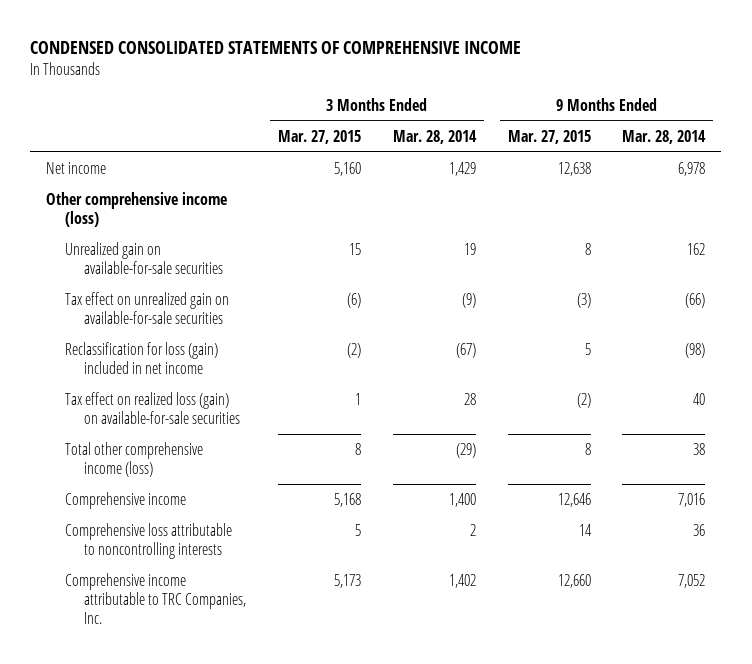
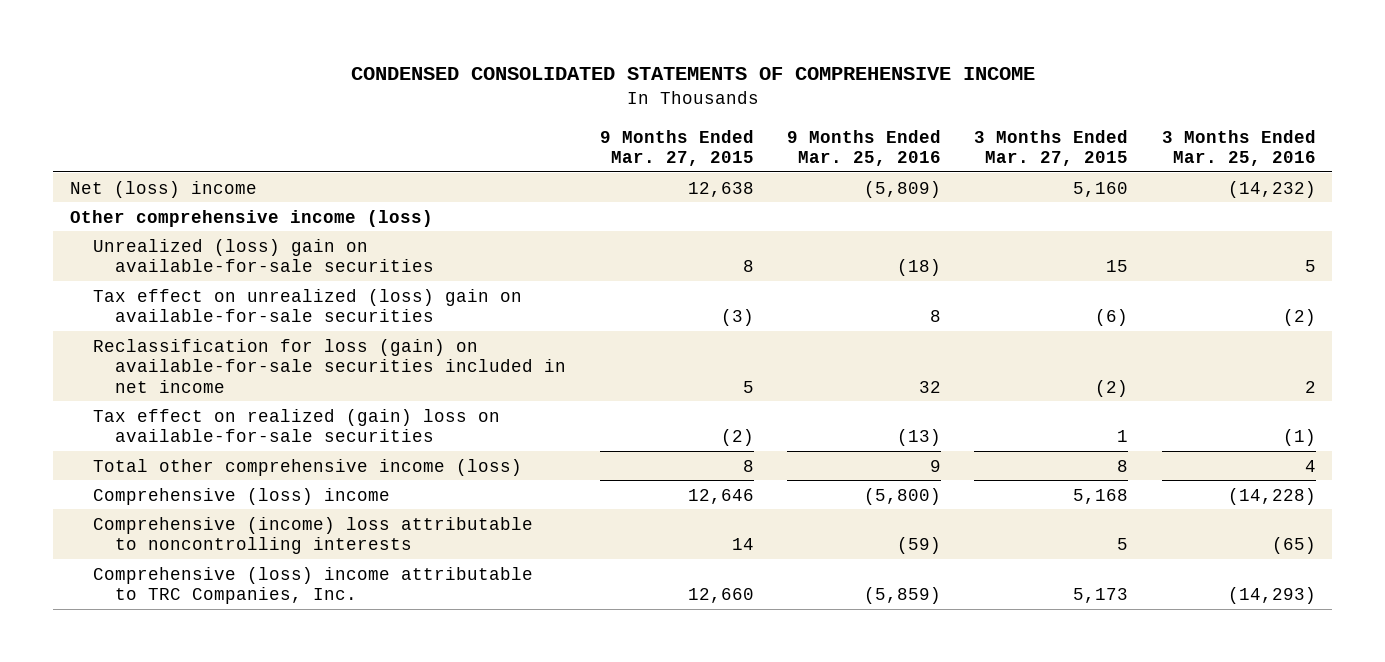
[392,129,477,144] Mar. 28, 2014 -> none
[622,129,707,144] Mar. 28, 2014 -> none
none -> [787,129,942,167] 9 Months Ended Mar. 25, 2016
none -> [1161,129,1316,167] 3 Months Ended Mar. 25, 2016
[46,161,107,174] Net income -> [69,180,257,198] Net (loss) income
[65,241,224,274] Unrealized gain on available-for-sale securities -> [92,238,435,273] Unrealized (loss) gain on available-for-sale securities
[65,291,230,324] Tax effect on unrealized gain on available-for-sale securities -> [92,288,522,323] Tax effect on unrealized (loss) gain on available-for-sale securities
[65,341,219,374] Reclassification for loss (gain) included in net income -> [92,338,567,393] Reclassification for loss (gain) on available-for-sale securities included in net income
[65,391,241,424] Tax effect on realized loss (gain) on available-for-sale securities -> [92,408,500,443] Tax effect on realized (gain) loss on available-for-sale securities
[65,491,187,509] Comprehensive income -> [92,487,390,505] Comprehensive (loss) income
[65,522,233,559] Comprehensive loss attributable to noncontrolling interests -> [92,516,533,555] Comprehensive (income) loss attributable to noncontrolling interests
[65,572,247,624] Comprehensive income attributable to TRC Companies, Inc. -> [92,566,533,605] Comprehensive (loss) income attributable to TRC Companies, Inc.

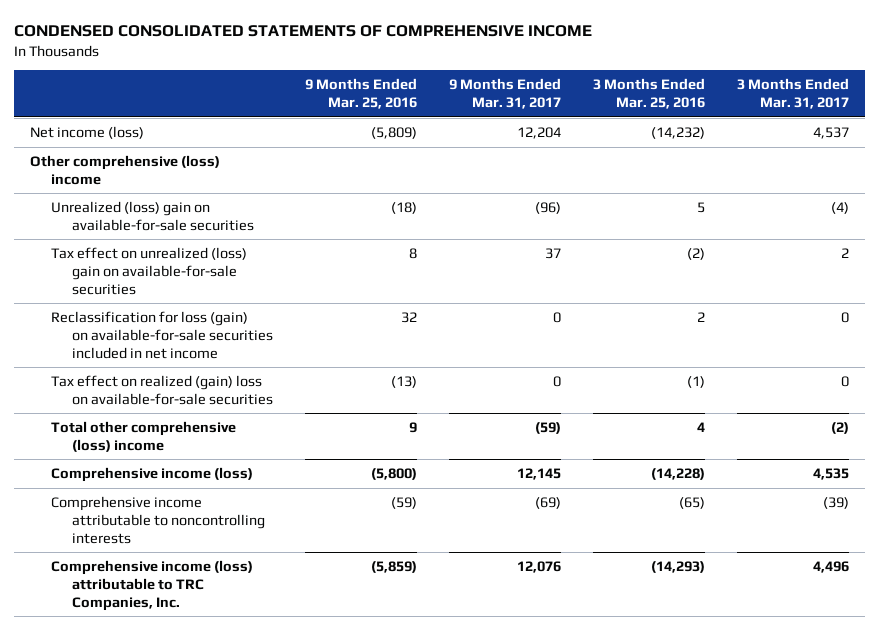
[599,129,754,167] 9 Months Ended Mar. 27, 2015 -> none
[974,129,1129,167] 3 Months Ended Mar. 27, 2015 -> none
none -> [449,78,562,110] 9 Months Ended Mar. 31, 2017
none -> [736,78,849,110] 3 Months Ended Mar. 31, 2017
[69,180,257,198] Net (loss) income -> [29,125,144,139] Net income (loss)
[69,209,433,227] Other comprehensive income (loss) -> [29,154,220,185] Other comprehensive (loss) income
[92,458,522,476] Total other comprehensive income (loss) -> [51,420,237,452] Total other comprehensive (loss) income
[92,487,390,505] Comprehensive (loss) income -> [51,466,254,482] Comprehensive income (loss)
[92,516,533,555] Comprehensive (income) loss attributable to noncontrolling interests -> [51,495,266,544] Comprehensive income attributable to noncontrolling interests
[92,566,533,605] Comprehensive (loss) income attributable to TRC Companies, Inc. -> [51,559,254,611] Comprehensive income (loss) attributable to TRC Companies, Inc.

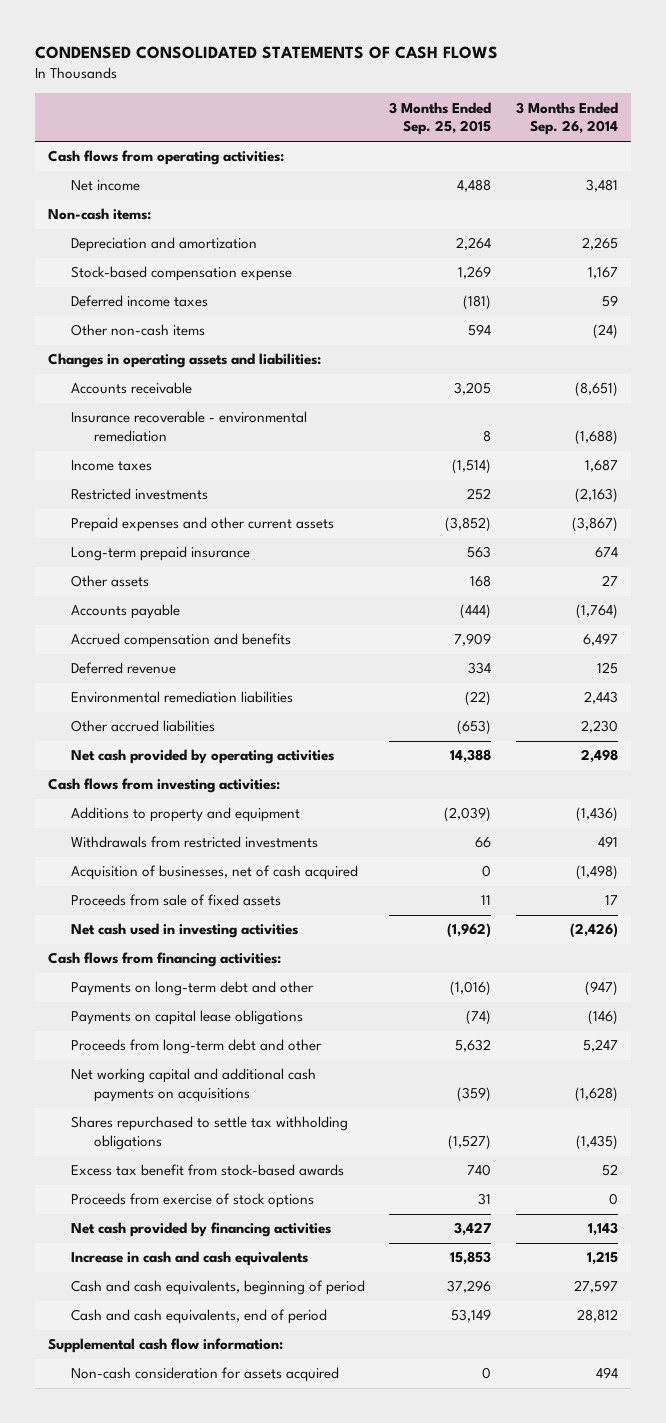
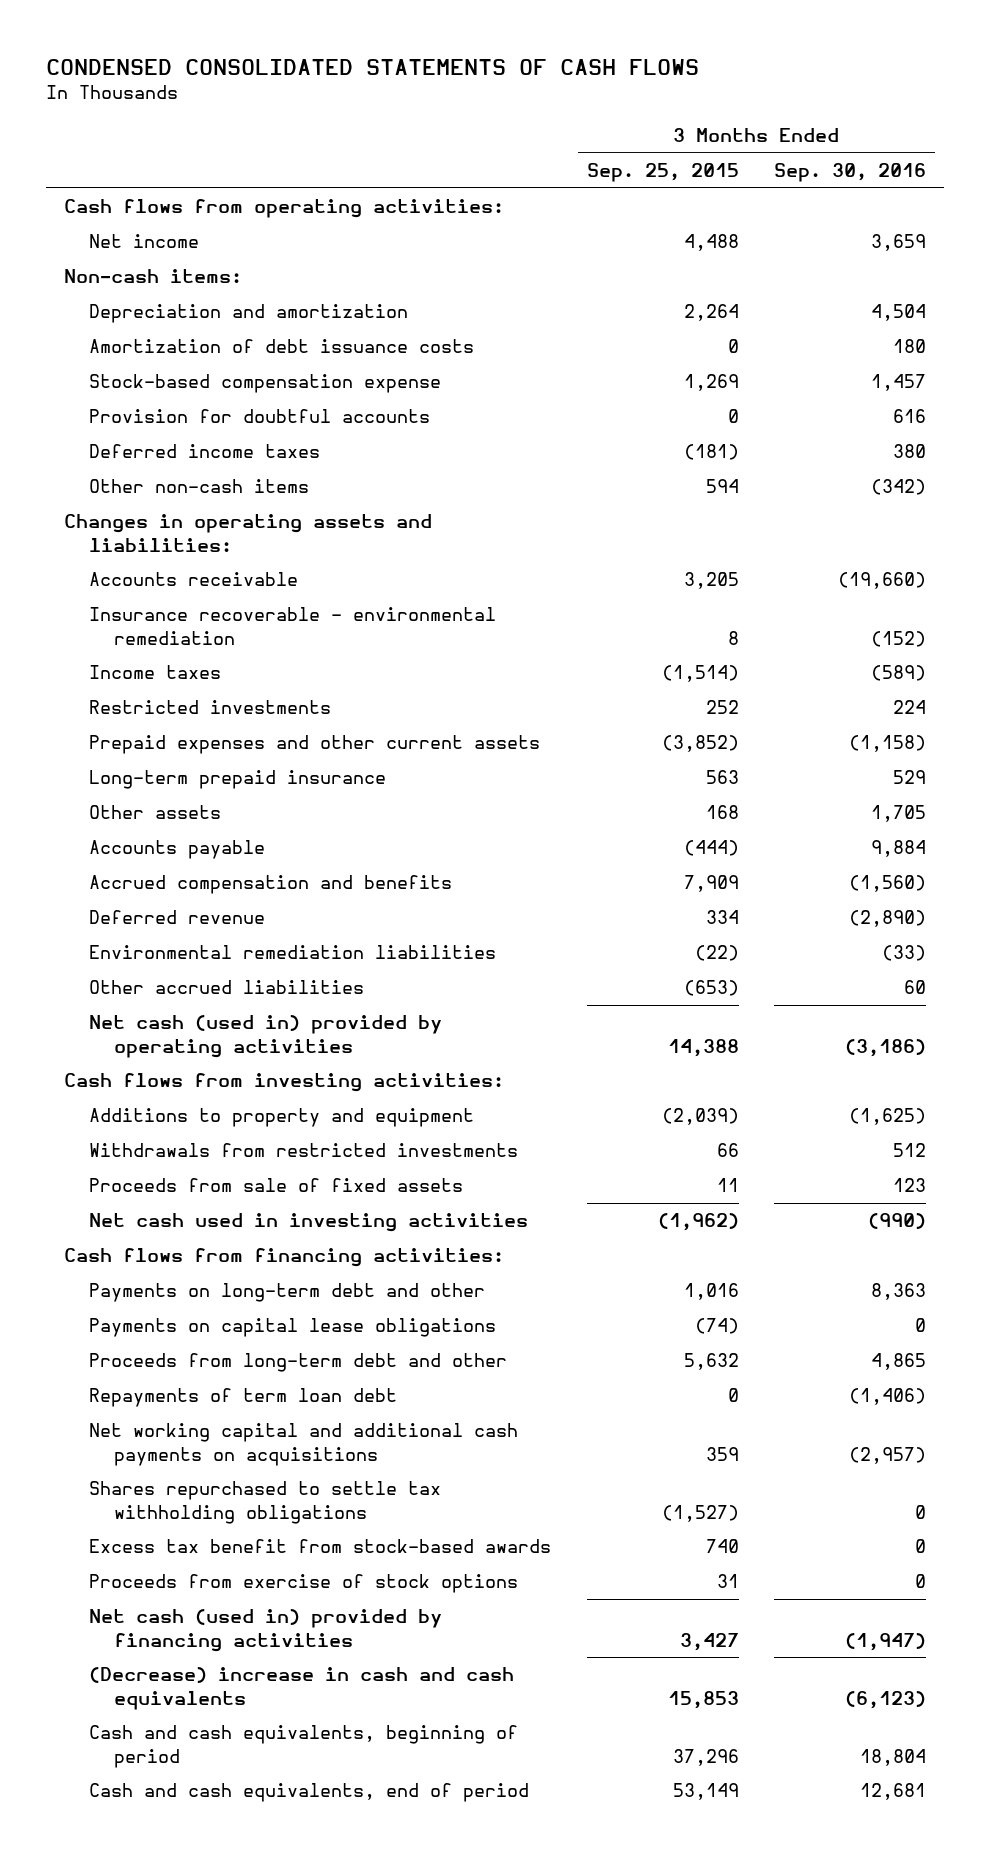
[516,101,619,136] 3 Months Ended Sep. 26, 2014 -> none
none -> [774,163,927,183] Sep. 30, 2016
none -> [89,339,475,354] Amortization of debt issuance costs
none -> [89,409,431,424] Provision for doubtful accounts
[70,749,334,765] Net cash provided by operating activities -> [89,1015,443,1058] Net cash (used in) provided by operating activities
[70,865,358,881] Acquisition of businesses, net of cash acquired -> none
[450,981,492,997] (1,016) -> [683,1283,739,1301] 1,016
none -> [89,1388,398,1408] Repayments of term loan debt
[457,1087,492,1103] (359) -> [705,1446,739,1461] 359
[70,1222,331,1238] Net cash provided by financing activities -> [89,1609,443,1652] Net cash (used in) provided by financing activities
[70,1251,308,1267] Increase in cash and cash equivalents -> [89,1667,515,1710] (Decrease) increase in cash and cash equivalents
[47,1338,283,1354] Supplemental cash flow information: -> none
[70,1367,339,1383] Non-cash consideration for assets acquired -> none

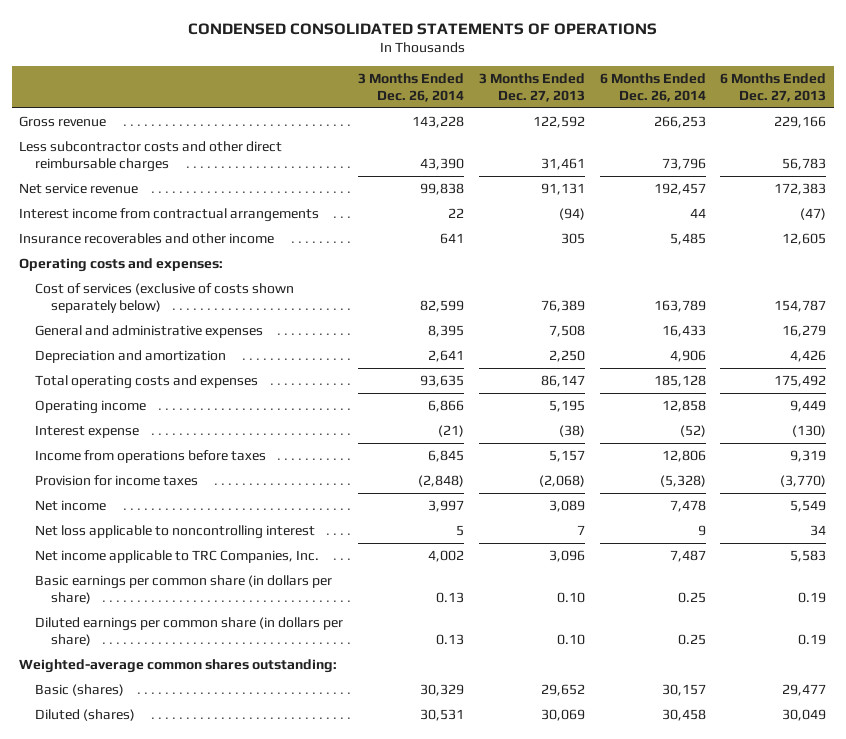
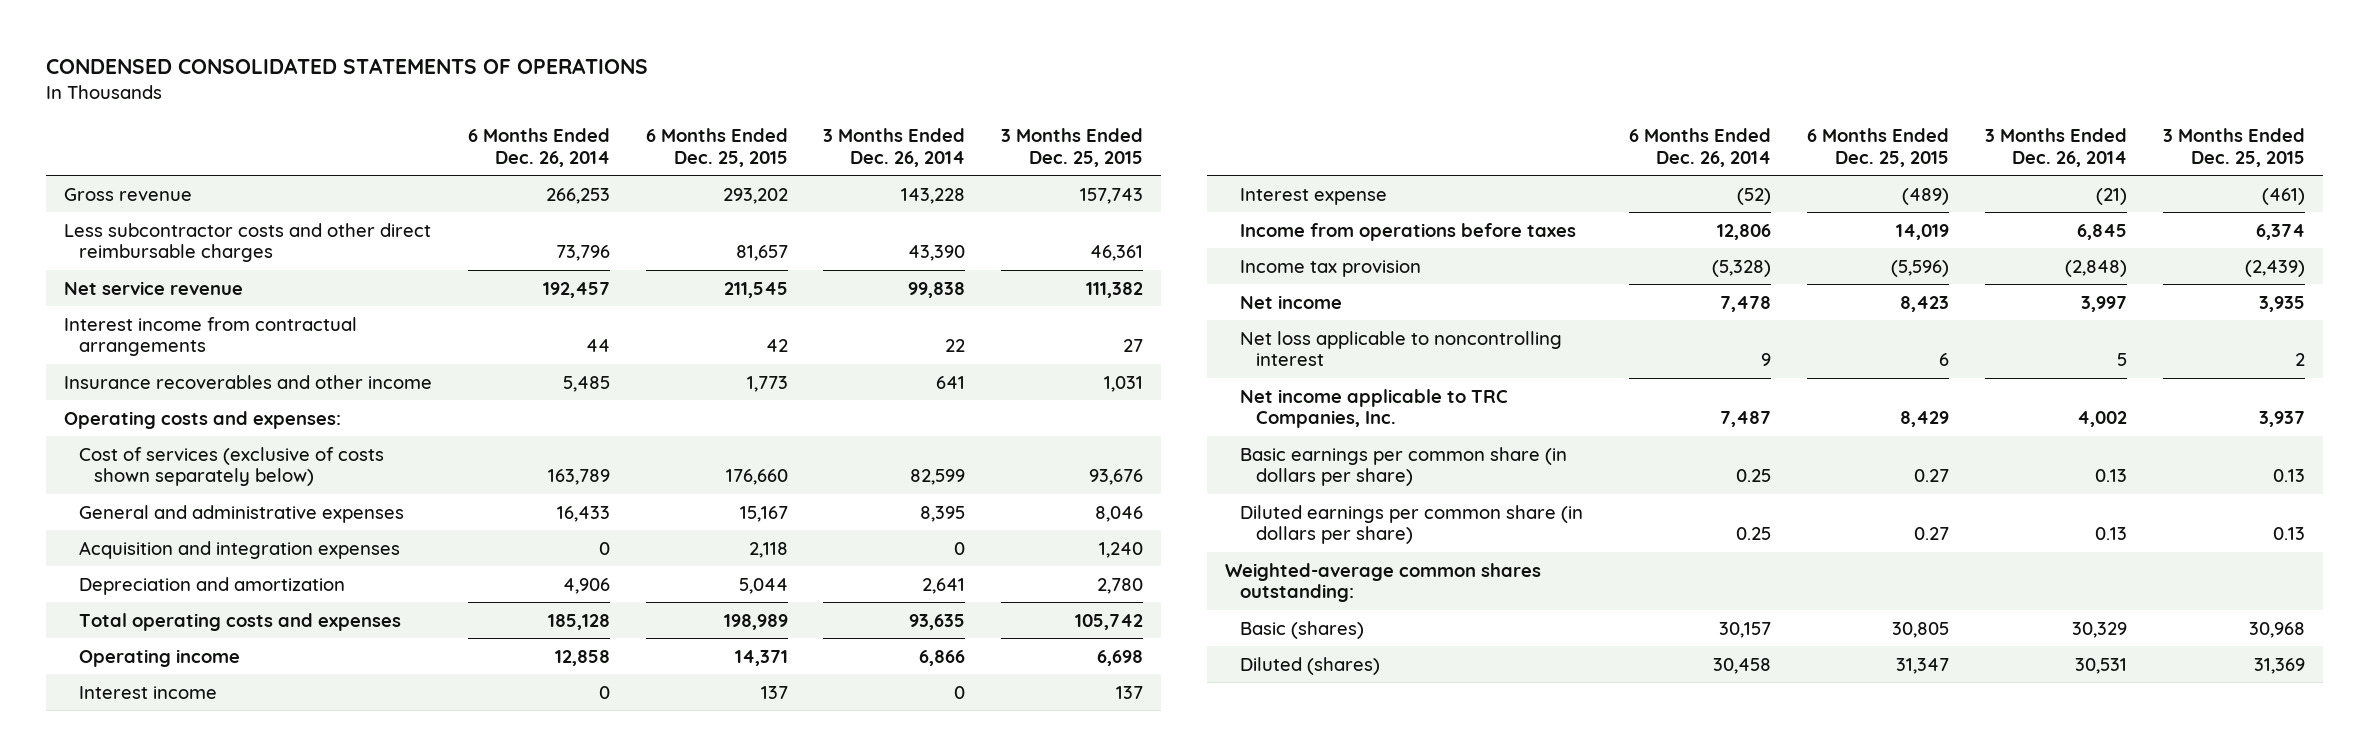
[478,72,585,103] 3 Months Ended Dec. 27, 2013 -> none
[720,72,827,103] 6 Months Ended Dec. 27, 2013 -> none
none -> [645,128,788,167] 6 Months Ended Dec. 25, 2015
none -> [1001,128,1144,167] 3 Months Ended Dec. 25, 2015
none -> [79,540,401,559] Acquisition and integration expenses
none -> [79,685,218,699] Interest income
[35,474,199,486] Provision for income taxes -> [1240,259,1422,277] Income tax provision

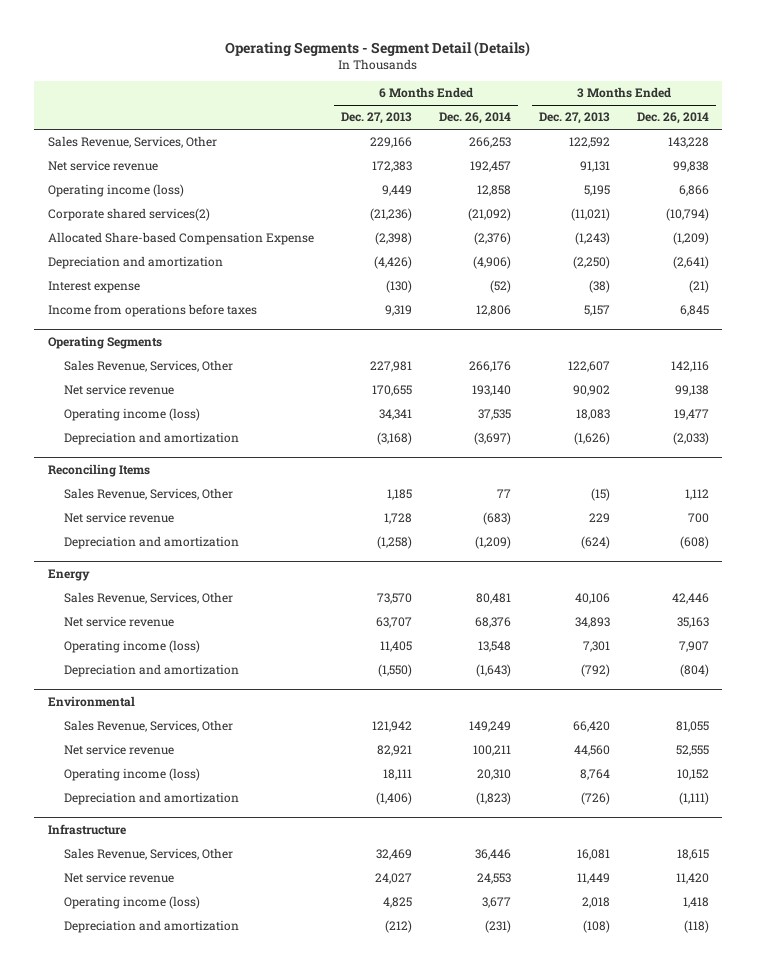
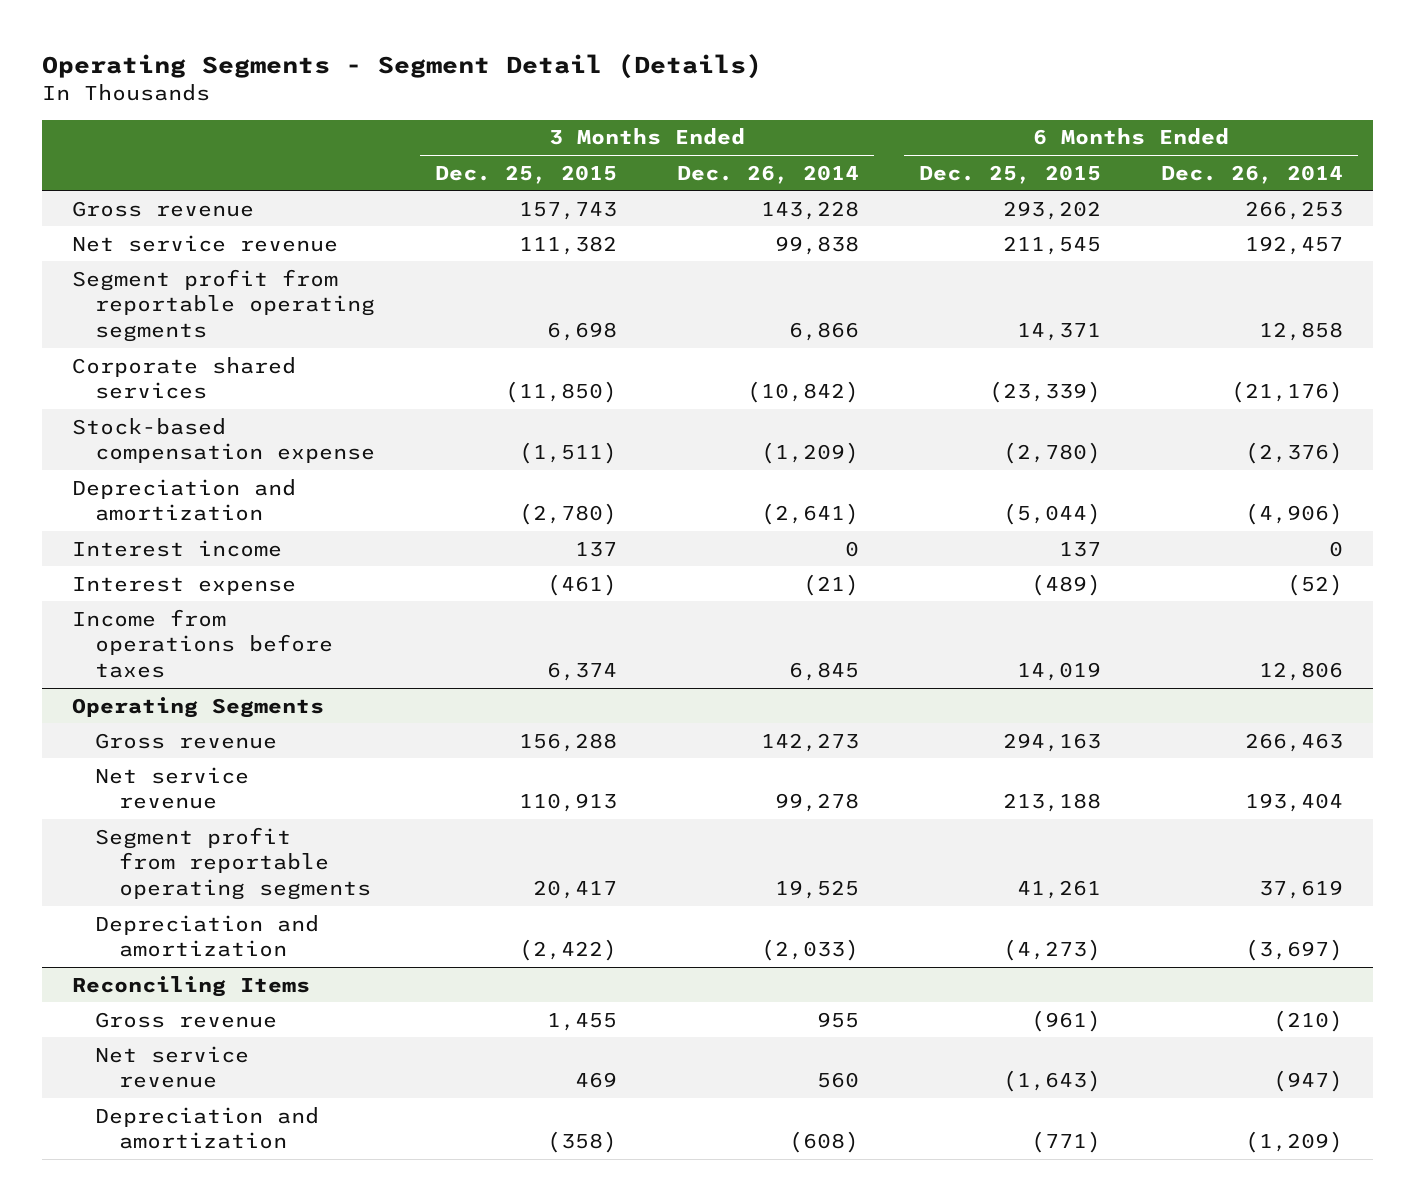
[341,112,413,125] Dec. 27, 2013 -> none
[538,112,610,125] Dec. 27, 2013 -> none
none -> [435,164,618,184] Dec. 25, 2015
none -> [918,164,1101,184] Dec. 25, 2015
[47,136,217,149] Sales Revenue, Services, Other -> [72,200,255,217] Gross revenue
[47,184,184,198] Operating income (loss) -> [72,268,376,343] Segment profit from reportable operating segments
[47,208,210,222] Corporate shared services(2) -> [72,356,297,400] Corporate shared services
[468,208,512,222] (21,092) -> [1230,381,1343,404] (21,176)
[665,208,709,222] (10,794) -> [747,381,860,404] (10,842)
[47,232,314,246] Allocated Share-based Compensation Expense -> [72,417,376,464] Stock-based compensation expense
none -> [72,539,283,557] Interest income
[64,408,201,422] Operating income (loss) -> none
[64,360,234,373] Sales Revenue, Services, Other -> [95,732,278,749] Gross revenue
[469,361,512,373] 266,176 -> [1244,732,1343,752] 266,463
[670,361,709,373] 142,116 -> [761,732,860,752] 142,273
[472,385,512,397] 193,140 -> [1244,793,1343,813] 193,404
[674,385,709,397] 99,138 -> [775,793,860,813] 99,278
none -> [95,826,371,901] Segment profit from reportable operating segments
[64,488,234,501] Sales Revenue, Services, Other -> [95,1011,278,1028] Gross revenue
[497,489,512,499] 77 -> [1272,1009,1343,1032] (210)
[684,489,709,501] 1,112 -> [817,1011,860,1028] 955
[483,512,512,526] (683) -> [1272,1070,1343,1093] (947)
[687,513,709,524] 700 -> [817,1072,860,1089] 560
[47,568,90,581] Energy -> none
[64,592,234,605] Sales Revenue, Services, Other -> none
[64,616,175,628] Net service revenue -> none
[64,640,201,654] Operating income (loss) -> none
[64,664,240,678] Depreciation and amortization -> none
[47,695,135,707] Environmental -> none
[64,720,234,733] Sales Revenue, Services, Other -> none
[64,744,175,756] Net service revenue -> none
[64,768,201,782] Operating income (loss) -> none
[64,792,240,806] Depreciation and amortization -> none
[47,823,126,835] Infrastructure -> none
[64,848,234,861] Sales Revenue, Services, Other -> none
[64,872,175,884] Net service revenue -> none
[64,896,201,910] Operating income (loss) -> none
[64,920,240,934] Depreciation and amortization -> none

